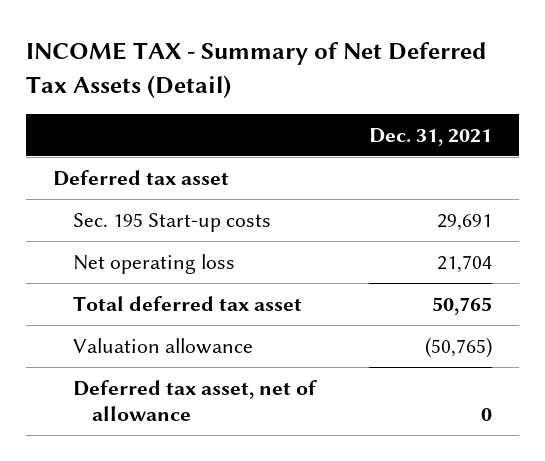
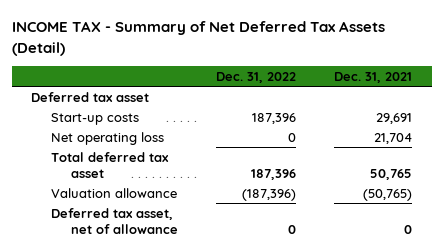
none -> [216,71,297,83] Dec. 31, 2022
[72,212,271,232] Sec. 195 Start-up costs -> [50,112,139,125] Start-up costs

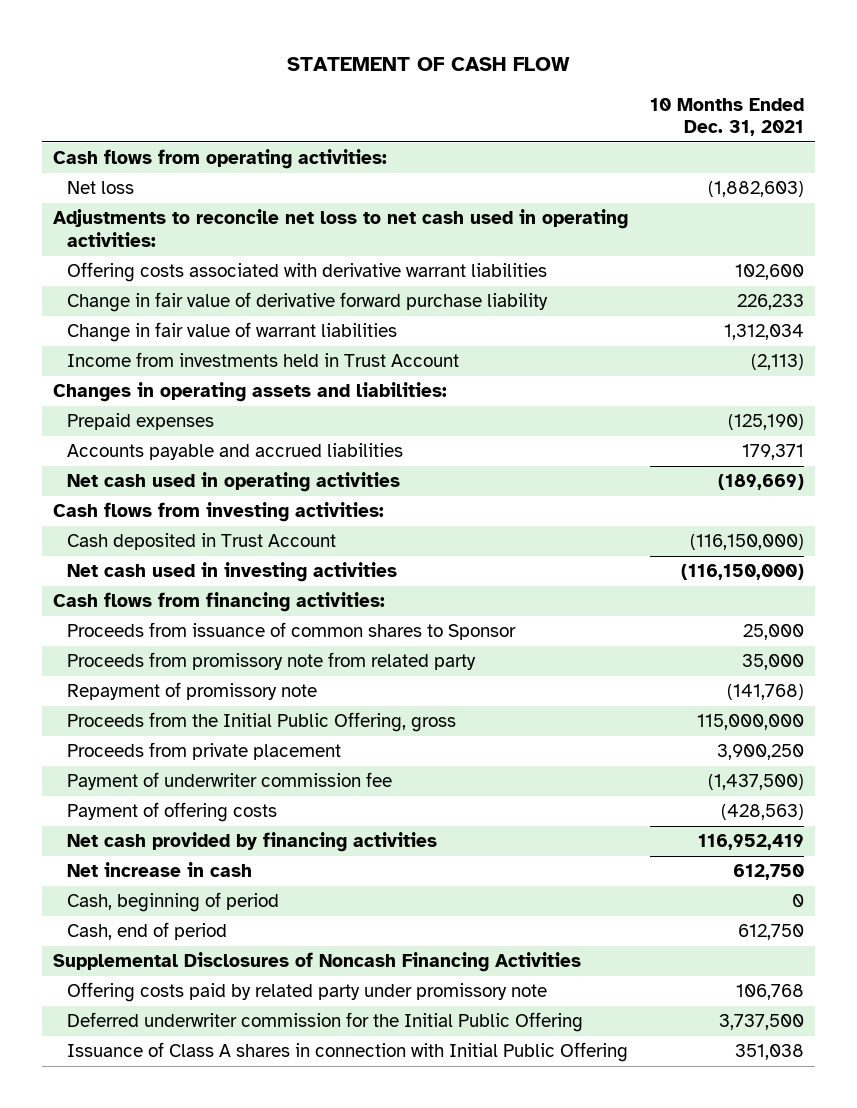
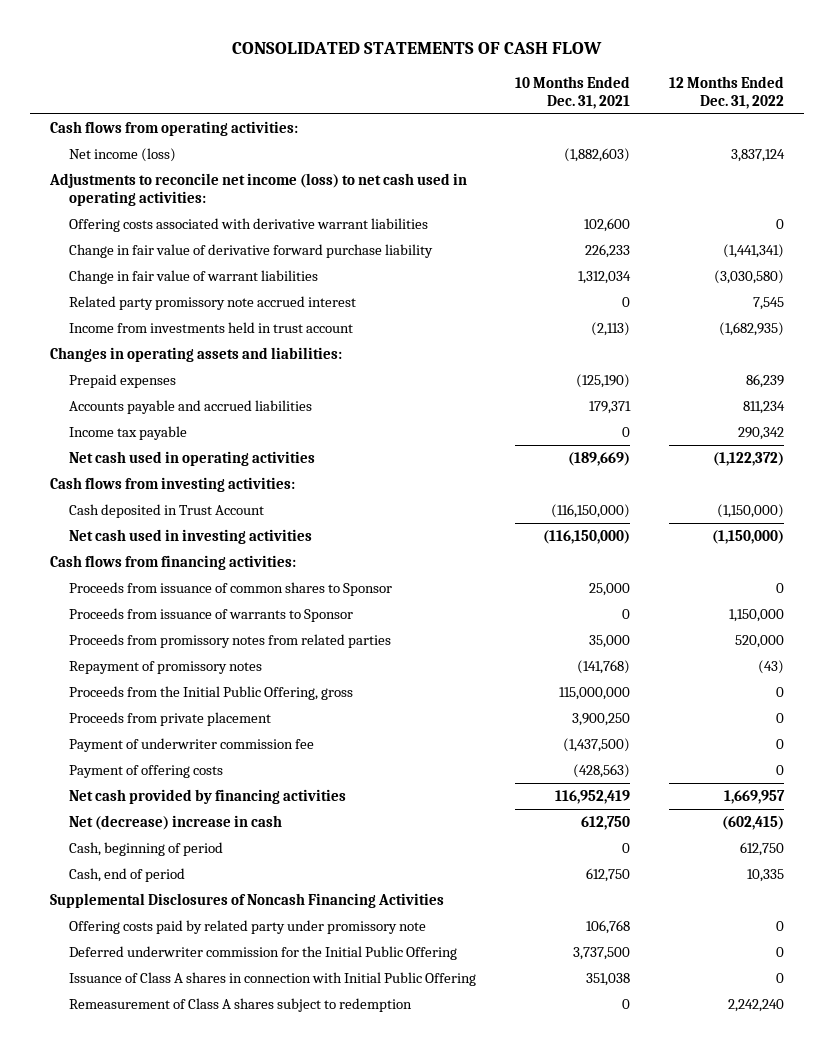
[286,56,570,71] STATEMENT OF CASH FLOW -> [232,41,603,54] CONSOLIDATED STATEMENTS OF CASH FLOW
none -> [669,75,785,109] 12 Months Ended Dec. 31, 2022
[67,181,135,195] Net loss -> [69,148,177,163] Net income (loss)
[53,209,629,247] Adjustments to reconcile net loss to net cash used in operating activities: -> [48,173,467,207] Adjustments to reconcile net income (loss) to net cash used in operating activities:
none -> [69,296,357,311] Related party promissory note accrued interest
[67,352,460,368] Income from investments held in Trust Account -> [69,322,354,334] Income from investments held in trust account
none -> [69,426,188,441] Income tax payable
none -> [69,608,354,623] Proceeds from issuance of warrants to Sponsor
[67,652,477,671] Proceeds from promissory note from related party -> [69,634,392,649] Proceeds from promissory notes from related parties
[67,682,318,701] Repayment of promissory note -> [69,661,263,675] Repayment of promissory notes
[67,862,253,878] Net increase in cash -> [69,815,283,831] Net (decrease) increase in cash
none -> [69,998,413,1013] Remeasurement of Class A shares subject to redemption

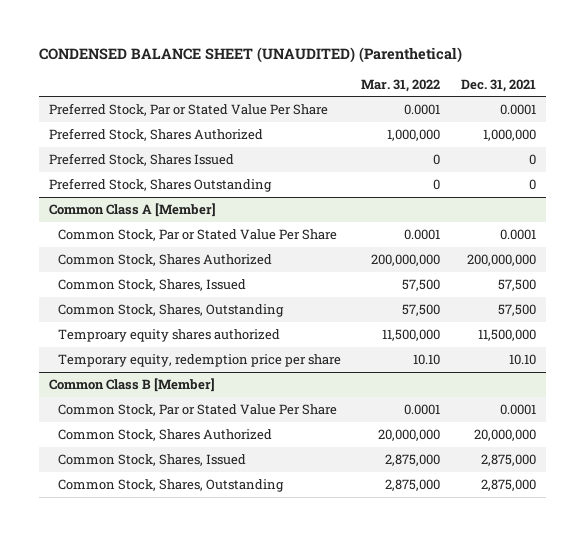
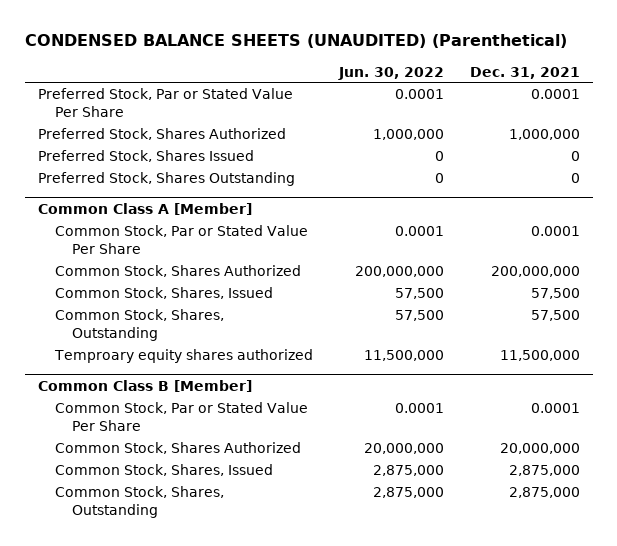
[39,47,463,64] CONDENSED BALANCE SHEET (UNAUDITED) (Parenthetical) -> [24,34,567,49] CONDENSED BALANCE SHEETS (UNAUDITED) (Parenthetical)
[361,78,441,92] Mar. 31, 2022 -> none
none -> [337,66,444,80] Jun. 30, 2022
[58,353,342,367] Temporary equity, redemption price per share -> none

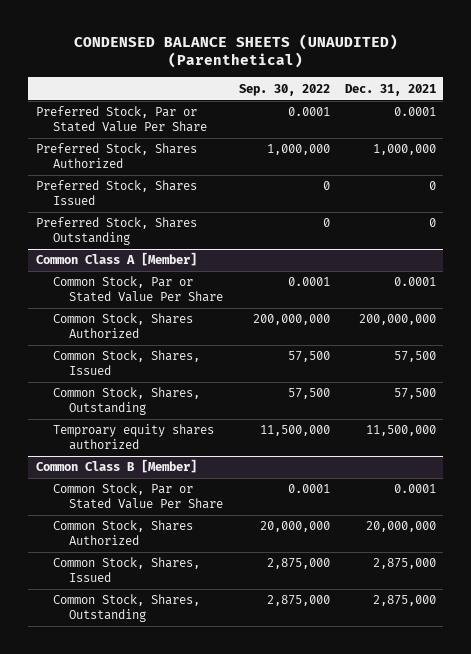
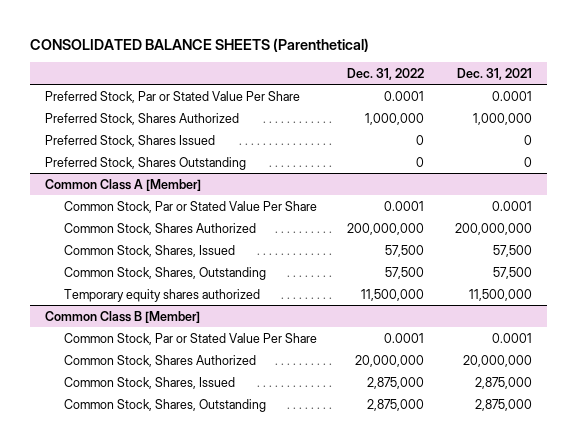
[73,33,398,69] CONDENSED BALANCE SHEETS (UNAUDITED) (Parenthetical) -> [30,37,370,52] CONSOLIDATED BALANCE SHEETS (Parenthetical)
[238,83,330,96] Sep. 30, 2022 -> none
none -> [347,67,425,80] Dec. 31, 2022
[52,424,214,451] Temproary equity shares authorized -> [63,288,260,302] Temporary equity shares authorized

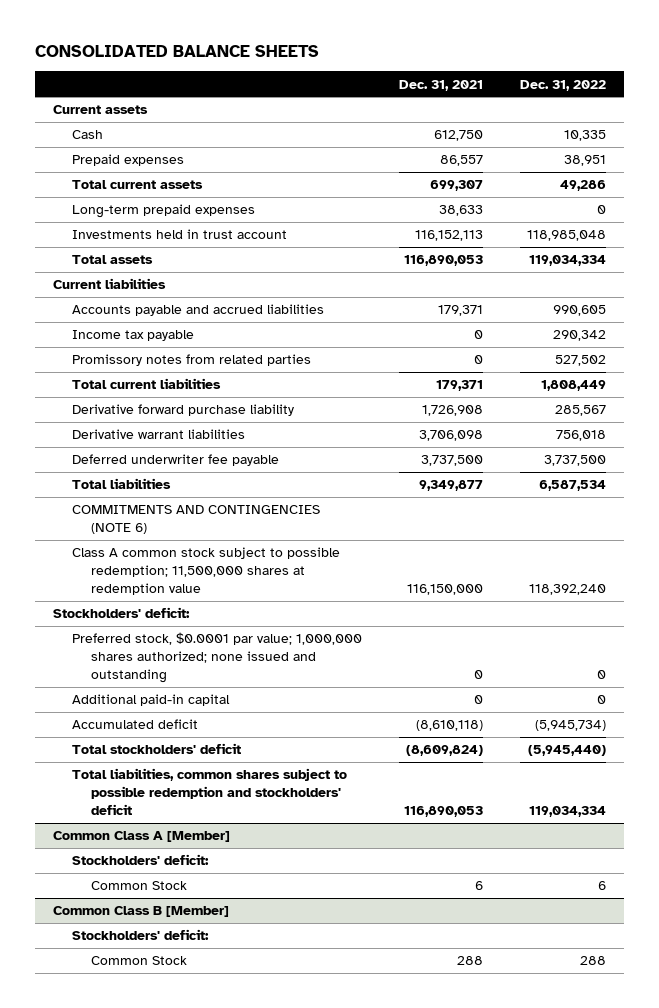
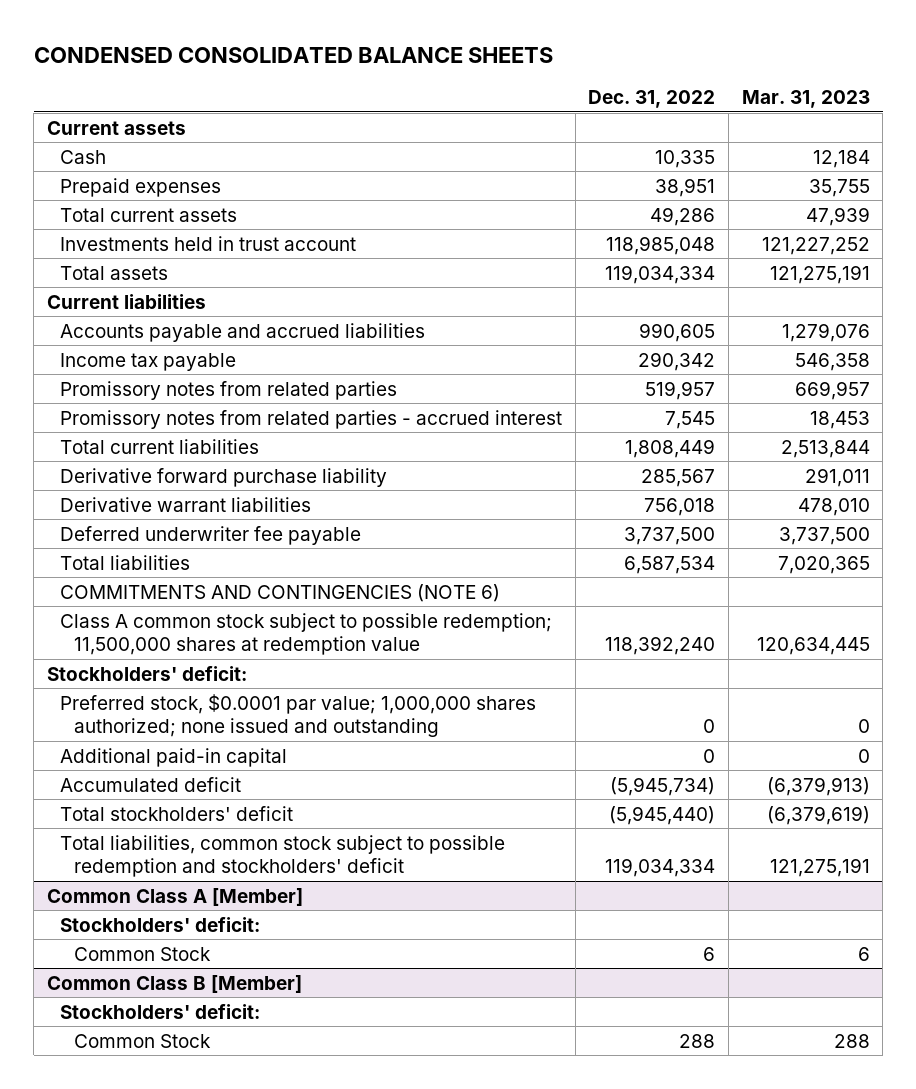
[35,45,320,58] CONSOLIDATED BALANCE SHEETS -> [33,47,553,64] CONDENSED CONSOLIDATED BALANCE SHEETS
[398,79,483,91] Dec. 31, 2021 -> none
none -> [741,90,870,109] Mar. 31, 2023
[72,204,256,219] Long-term prepaid expenses -> none
[554,355,606,367] 527,502 -> [645,380,716,400] 519,957
none -> [60,409,563,429] Promissory notes from related parties - accrued interest
[72,768,348,815] Total liabilities, common shares subject to possible redemption and stockholders' deficit -> [60,834,506,878] Total liabilities, common stock subject to possible redemption and stockholders' deficit

